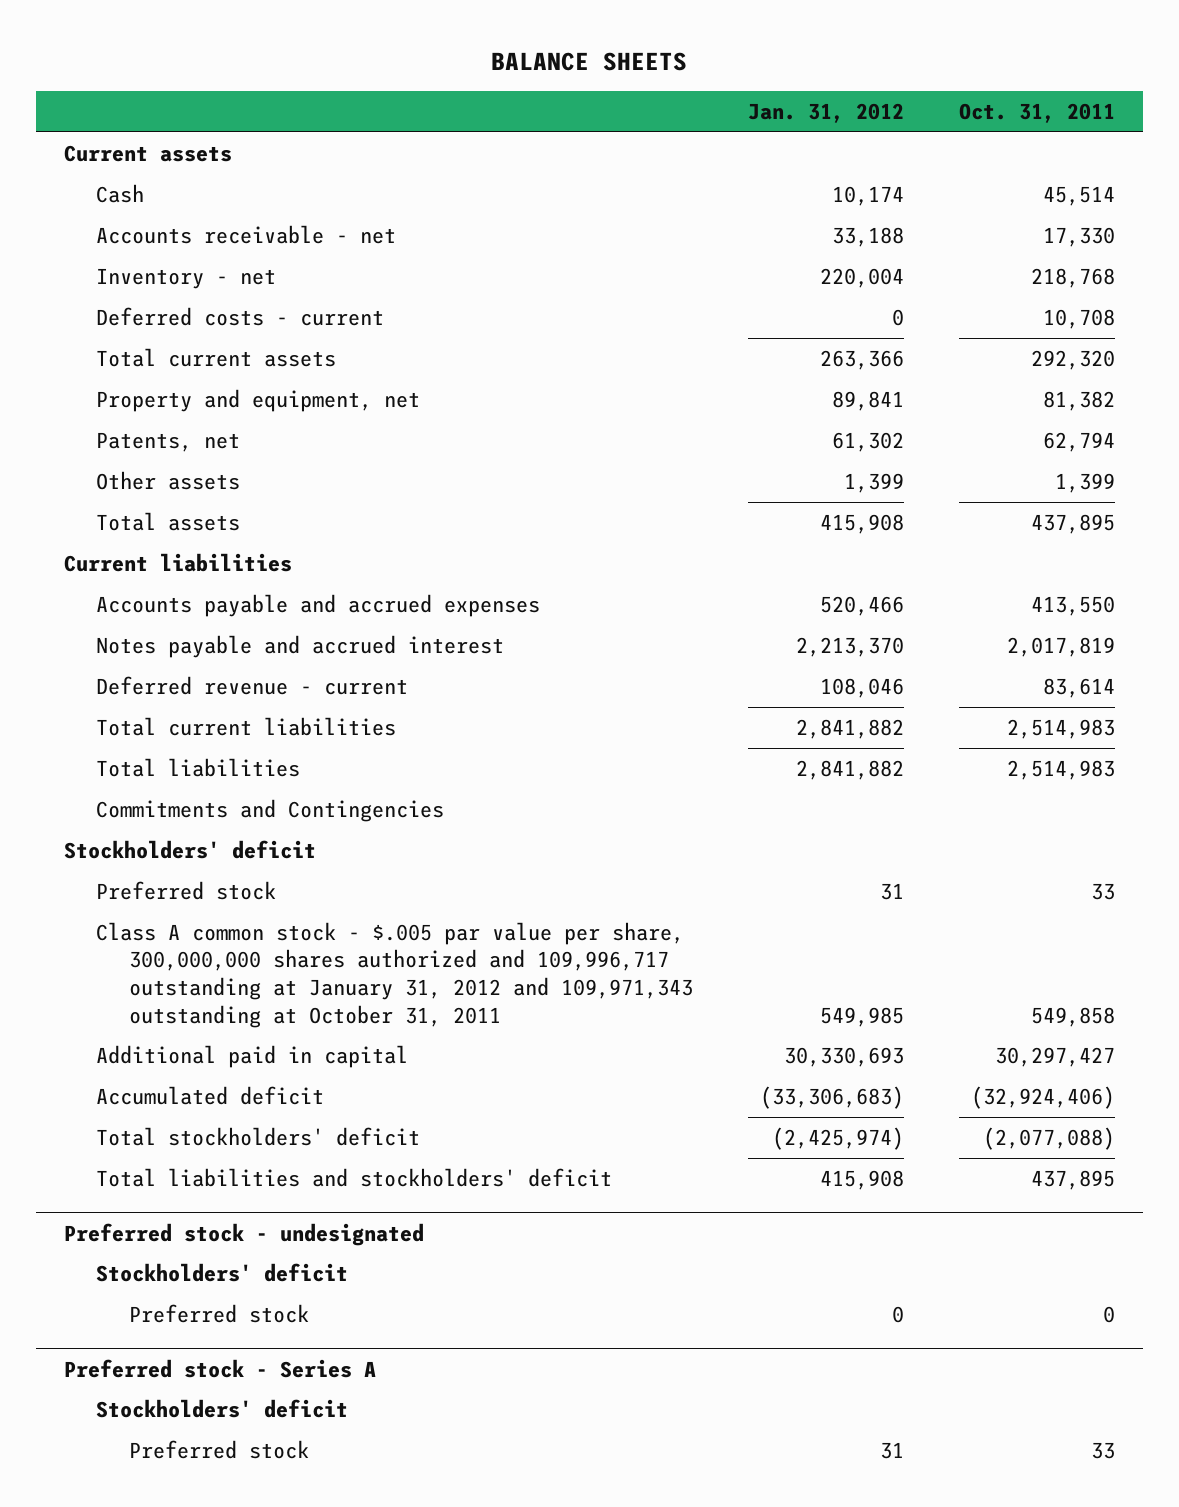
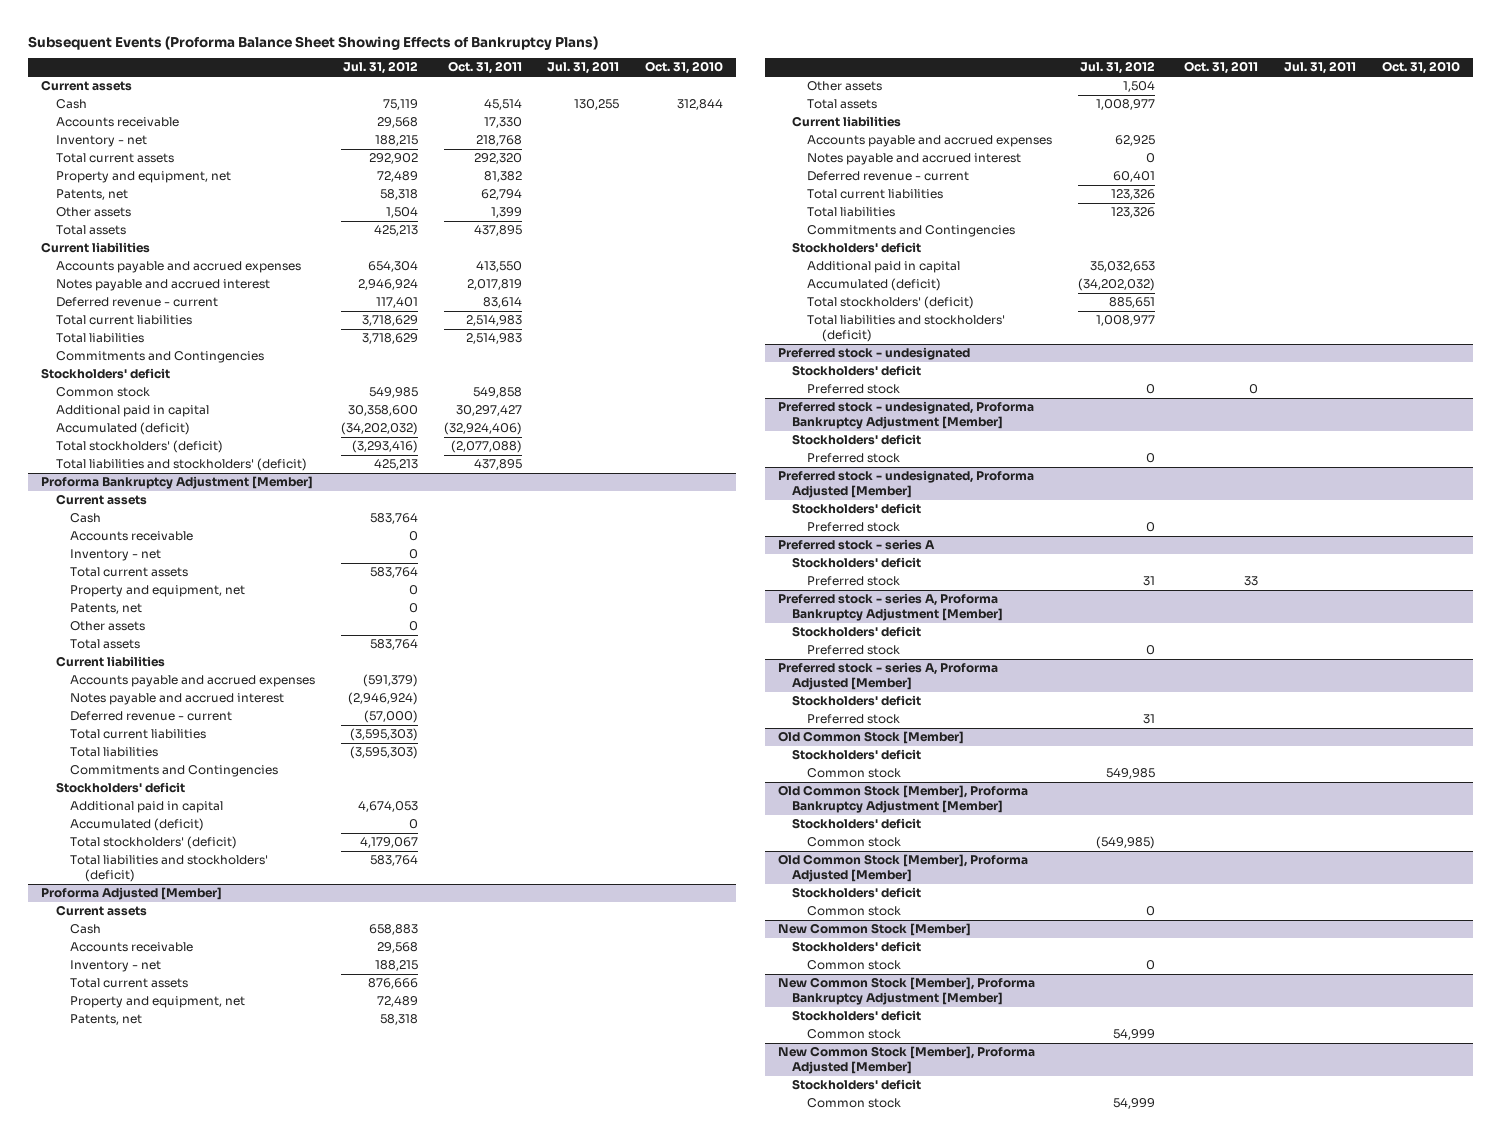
[491,51,688,71] BALANCE SHEETS -> [28,35,599,50] Subsequent Events (Proforma Balance Sheet Showing Effects of Bankruptcy Plans)
[748,102,905,123] Jan. 31, 2012 -> none
none -> [342,61,418,75] Jul. 31, 2012
none -> [547,61,620,75] Jul. 31, 2011
none -> [644,61,723,75] Oct. 31, 2010
[96,224,397,244] Accounts receivable - net -> [55,117,179,128] Accounts receivable
[96,306,385,326] Deferred costs - current -> none
[96,880,277,900] Preferred stock -> none
[96,921,693,1028] Class A common stock - $.005 par value per share, 300,000,000 shares authorized and 109,996,717 outstanding at January 31, 2012 and 109,971,343 outstanding at October 31, 2011 -> [55,387,150,398] Common stock
[96,1085,325,1105] Accumulated deficit -> [55,422,190,436] Accumulated (deficit)
[96,1126,421,1146] Total stockholders' deficit -> [55,440,223,454] Total stockholders' (deficit)
[96,1167,613,1187] Total liabilities and stockholders' deficit -> [55,458,307,472] Total liabilities and stockholders' (deficit)
none -> [41,476,314,490] Proforma Bankruptcy Adjustment [Member]
none -> [55,494,147,506] Current assets
none -> [70,513,102,524] Cash
none -> [70,531,194,542] Accounts receivable
none -> [70,549,162,562] Inventory - net
none -> [70,567,189,578] Total current assets
none -> [70,585,246,598] Property and equipment, net
none -> [70,603,143,615] Patents, net
none -> [70,621,146,632] Other assets
none -> [70,639,141,650] Total assets
none -> [55,656,165,668] Current liabilities
none -> [70,675,316,688] Accounts payable and accrued expenses
none -> [70,693,285,706] Notes payable and accrued interest
none -> [70,711,233,722] Deferred revenue - current
none -> [70,729,207,740] Total current liabilities
none -> [70,747,159,758] Total liabilities
none -> [70,765,279,778] Commitments and Contingencies
none -> [55,782,185,794] Stockholders' deficit
none -> [70,801,224,814] Additional paid in capital
none -> [70,818,205,832] Accumulated (deficit)
none -> [70,836,238,850] Total stockholders' (deficit)
none -> [70,855,269,883] Total liabilities and stockholders' (deficit)
none -> [41,887,223,901] Proforma Adjusted [Member]
none -> [55,905,147,917] Current assets
none -> [70,924,102,935] Cash
none -> [70,942,194,953] Accounts receivable
none -> [70,960,162,973] Inventory - net
none -> [70,978,189,989] Total current assets
none -> [70,996,246,1009] Property and equipment, net
none -> [70,1014,143,1026] Patents, net
none -> [807,81,883,92] Other assets
none -> [807,99,878,110] Total assets
none -> [792,116,902,128] Current liabilities
none -> [807,135,1053,148] Accounts payable and accrued expenses
none -> [807,153,1022,166] Notes payable and accrued interest
none -> [807,171,970,182] Deferred revenue - current
none -> [807,189,944,200] Total current liabilities
none -> [807,207,896,218] Total liabilities
none -> [807,225,1016,238] Commitments and Contingencies
none -> [792,242,922,254] Stockholders' deficit
none -> [807,261,961,274] Additional paid in capital
none -> [807,278,942,292] Accumulated (deficit)
none -> [807,296,975,310] Total stockholders' (deficit)
none -> [807,315,1006,343] Total liabilities and stockholders' (deficit)
none -> [777,401,1034,430] Preferred stock - undesignated, Proforma Bankruptcy Adjustment [Member]
none -> [792,434,922,446] Stockholders' deficit
none -> [807,453,901,464] Preferred stock
none -> [777,470,1034,499] Preferred stock - undesignated, Proforma Adjusted [Member]
none -> [792,503,922,515] Stockholders' deficit
none -> [807,522,901,533] Preferred stock
[63,1358,376,1378] Preferred stock - Series A -> [777,539,935,551] Preferred stock - series A
none -> [777,593,1004,622] Preferred stock - series A, Proforma Bankruptcy Adjustment [Member]
none -> [792,626,922,638] Stockholders' deficit
none -> [807,645,901,656] Preferred stock
none -> [777,662,998,691] Preferred stock - series A, Proforma Adjusted [Member]
none -> [792,695,922,707] Stockholders' deficit
none -> [807,714,901,725] Preferred stock
none -> [777,731,964,745] Old Common Stock [Member]
none -> [792,749,922,761] Stockholders' deficit
none -> [807,768,902,779] Common stock
none -> [777,785,1028,814] Old Common Stock [Member], Proforma Bankruptcy Adjustment [Member]
none -> [792,818,922,830] Stockholders' deficit
none -> [807,837,902,848] Common stock
none -> [777,854,1028,883] Old Common Stock [Member], Proforma Adjusted [Member]
none -> [792,887,922,899] Stockholders' deficit
none -> [807,906,902,917] Common stock
none -> [777,923,971,937] New Common Stock [Member]
none -> [792,941,922,953] Stockholders' deficit
none -> [807,960,902,971] Common stock
none -> [777,977,1035,1006] New Common Stock [Member], Proforma Bankruptcy Adjustment [Member]
none -> [792,1010,922,1022] Stockholders' deficit
none -> [807,1029,902,1040] Common stock
none -> [777,1046,1035,1075] New Common Stock [Member], Proforma Adjusted [Member]
none -> [792,1079,922,1091] Stockholders' deficit
none -> [807,1098,902,1109] Common stock

